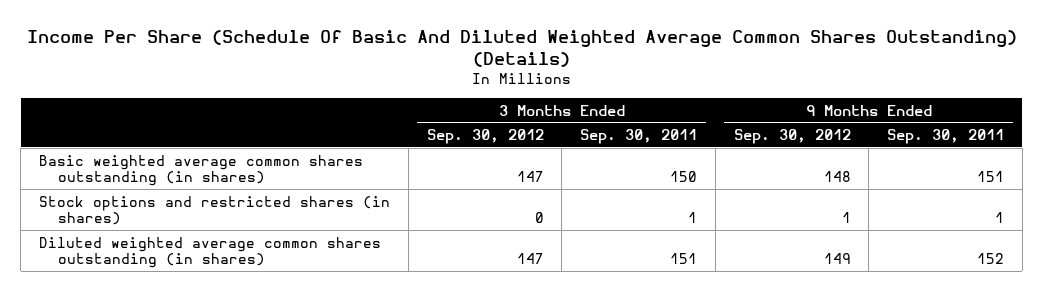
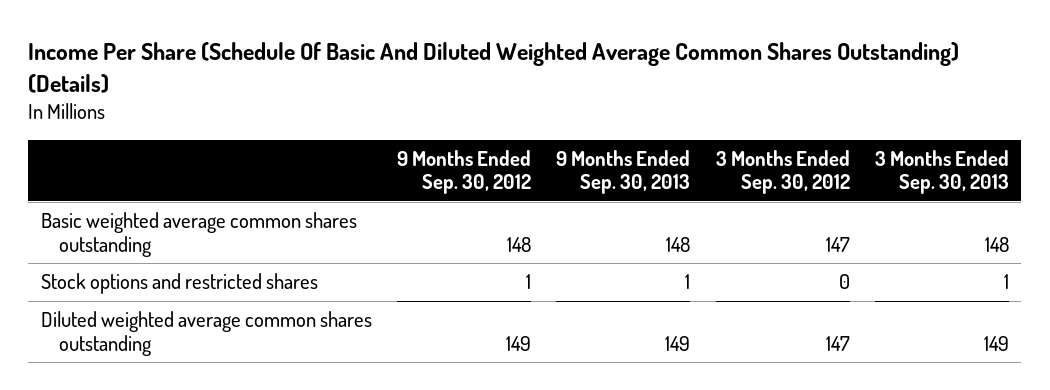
[580,129,698,145] Sep. 30, 2011 -> none
[887,129,1005,145] Sep. 30, 2011 -> none
none -> [556,149,691,195] 9 Months Ended Sep. 30, 2013
none -> [874,149,1009,195] 3 Months Ended Sep. 30, 2013
[39,154,364,186] Basic weighted average common shares outstanding (in shares) -> [41,212,358,257] Basic weighted average common shares outstanding
[39,195,391,225] Stock options and restricted shares (in shares) -> [41,273,319,295] Stock options and restricted shares
[39,236,382,268] Diluted weighted average common shares outstanding (in shares) -> [41,311,373,356] Diluted weighted average common shares outstanding

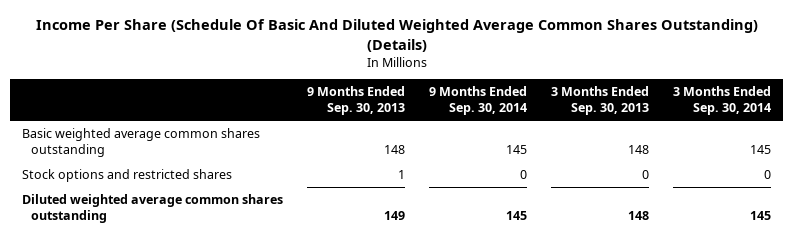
[397,149,532,195] 9 Months Ended Sep. 30, 2012 -> none
[715,149,850,195] 3 Months Ended Sep. 30, 2012 -> none
none -> [429,85,528,116] 9 Months Ended Sep. 30, 2014
none -> [672,85,771,116] 3 Months Ended Sep. 30, 2014
[1003,274,1009,290] 1 -> [641,169,649,179] 0
[983,335,1009,351] 149 -> [627,211,649,221] 148

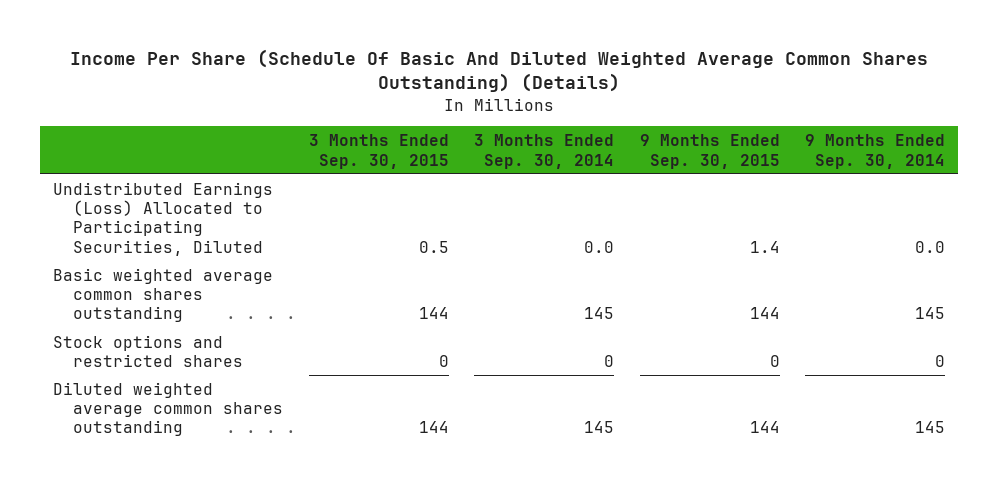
[307,85,406,116] 9 Months Ended Sep. 30, 2013 -> none
[550,85,649,116] 3 Months Ended Sep. 30, 2013 -> none
none -> [308,134,449,169] 3 Months Ended Sep. 30, 2015
none -> [639,134,780,169] 9 Months Ended Sep. 30, 2015
none -> [53,181,274,256] Undistributed Earnings (Loss) Allocated to Participating Securities, Diluted

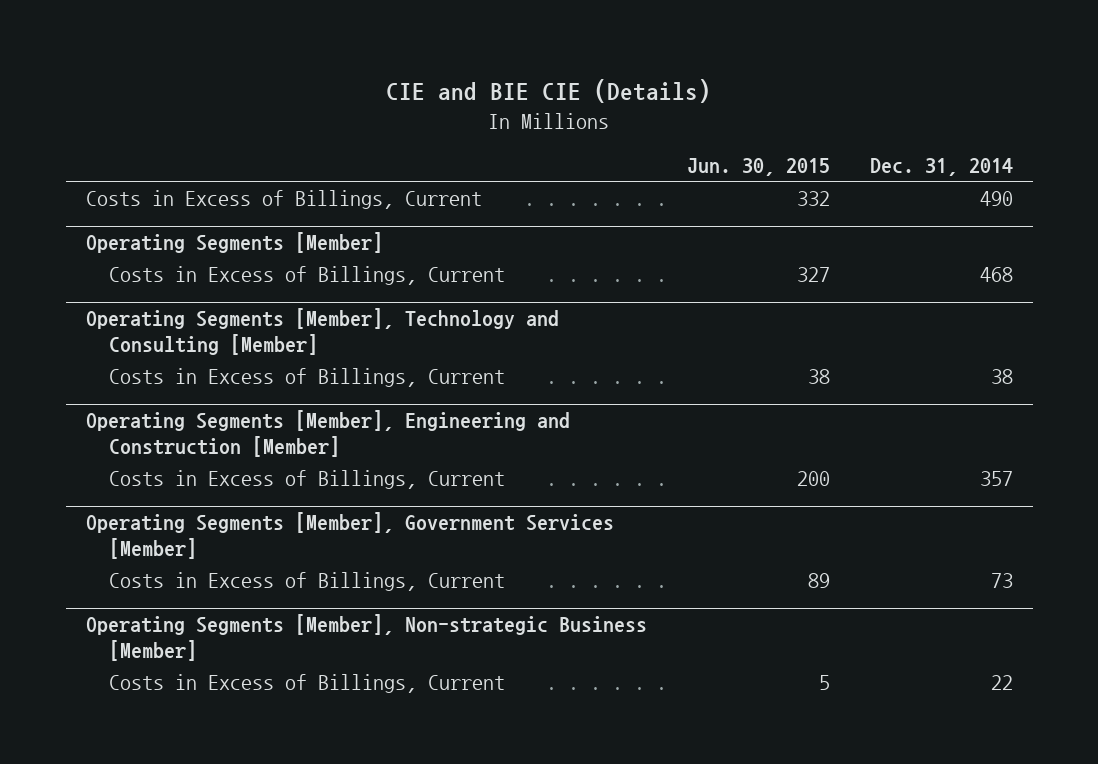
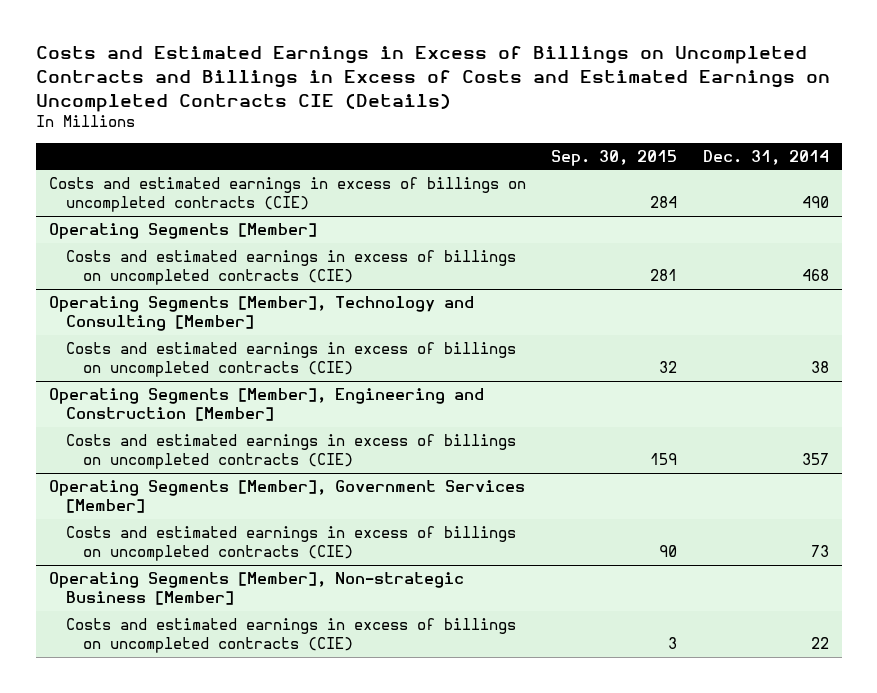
[386,78,712,103] CIE and BIE CIE (Details) -> [35,46,830,112] Costs and Estimated Earnings in Excess of Billings on Uncompleted Contracts and Billings in Excess of Costs and Estimated Earnings on Uncompleted Contracts CIE (Details)
[686,158,830,177] Jun. 30, 2015 -> none
none -> [551,149,678,166] Sep. 30, 2015
[85,189,482,209] Costs in Excess of Billings, Current -> [48,177,526,213] Costs and estimated earnings in excess of billings on uncompleted contracts (CIE)
[108,265,505,285] Costs in Excess of Billings, Current -> [65,250,516,286] Costs and estimated earnings in excess of billings on uncompleted contracts (CIE)
[108,367,505,387] Costs in Excess of Billings, Current -> [65,342,516,378] Costs and estimated earnings in excess of billings on uncompleted contracts (CIE)
[108,469,505,489] Costs in Excess of Billings, Current -> [65,434,516,470] Costs and estimated earnings in excess of billings on uncompleted contracts (CIE)
[108,571,505,591] Costs in Excess of Billings, Current -> [65,526,516,562] Costs and estimated earnings in excess of billings on uncompleted contracts (CIE)
[108,673,505,693] Costs in Excess of Billings, Current -> [65,618,516,654] Costs and estimated earnings in excess of billings on uncompleted contracts (CIE)

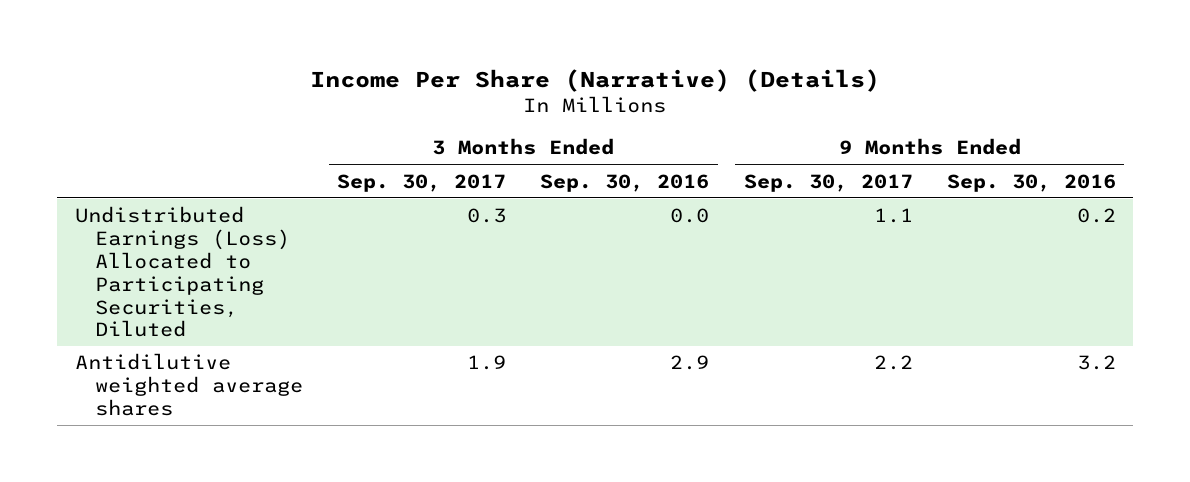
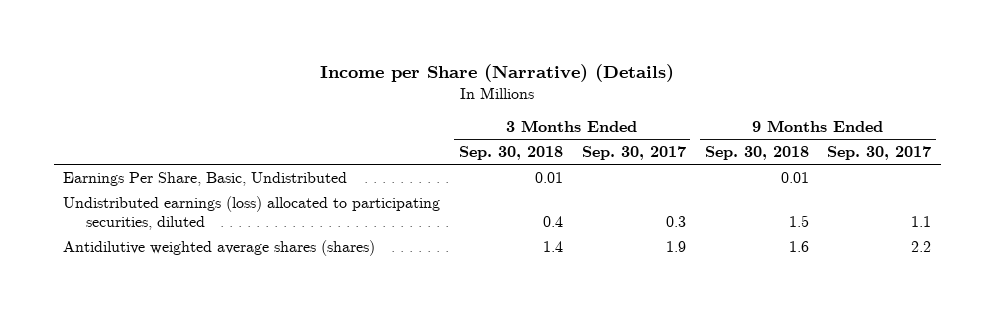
[310,68,881,92] Income Per Share (Narrative) (Details) -> [320,63,675,82] Income per Share (Narrative) (Details)
[540,173,710,192] Sep. 30, 2016 -> none
[946,173,1116,192] Sep. 30, 2016 -> none
none -> [458,146,563,161] Sep. 30, 2018
none -> [704,146,809,161] Sep. 30, 2018
none -> [62,171,347,186] Earnings Per Share, Basic, Undistributed
[74,206,291,338] Undistributed Earnings (Loss) Allocated to Participating Securities, Diluted -> [62,195,440,231] Undistributed earnings (loss) allocated to participating securities, diluted
[74,353,304,416] Antidilutive weighted average shares -> [62,239,375,256] Antidilutive weighted average shares (shares)

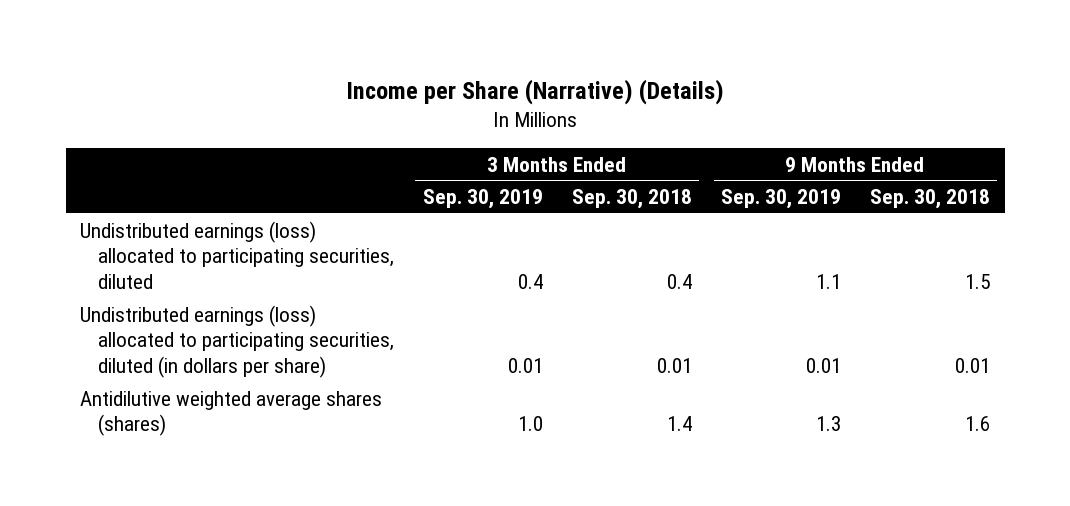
[581,146,686,161] Sep. 30, 2017 -> none
[827,146,932,161] Sep. 30, 2017 -> none
none -> [422,188,543,209] Sep. 30, 2019
none -> [720,188,841,209] Sep. 30, 2019
[62,171,347,186] Earnings Per Share, Basic, Undistributed -> none
none -> [80,304,394,379] Undistributed earnings (loss) allocated to participating securities, diluted (in dollars per share)

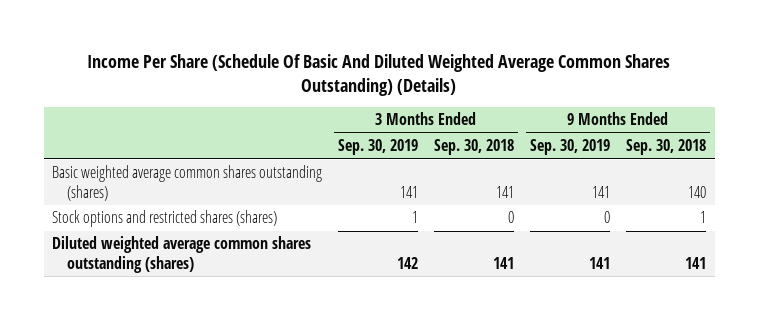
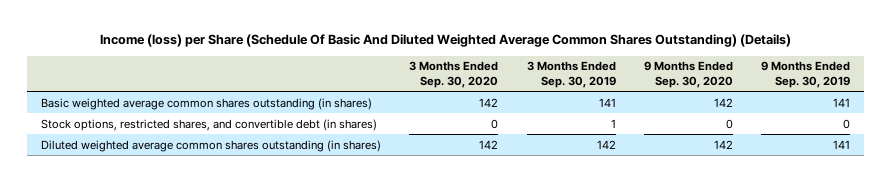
[87,53,671,96] Income Per Share (Schedule Of Basic And Diluted Weighted Average Common Shares Outstanding) (Details) -> [99,34,791,48] Income (loss) per Share (Schedule Of Basic And Diluted Weighted Average Common Shares Outstanding) (Details)
[434,139,515,156] Sep. 30, 2018 -> none
[626,139,707,156] Sep. 30, 2018 -> none
none -> [409,61,499,88] 3 Months Ended Sep. 30, 2020
none -> [643,61,733,88] 9 Months Ended Sep. 30, 2020
[52,165,323,201] Basic weighted average common shares outstanding (shares) -> [41,97,373,110] Basic weighted average common shares outstanding (in shares)
[52,210,278,228] Stock options and restricted shares (shares) -> [41,118,378,131] Stock options, restricted shares, and convertible debt (in shares)
[52,236,312,273] Diluted weighted average common shares outstanding (shares) -> [41,139,382,152] Diluted weighted average common shares outstanding (in shares)

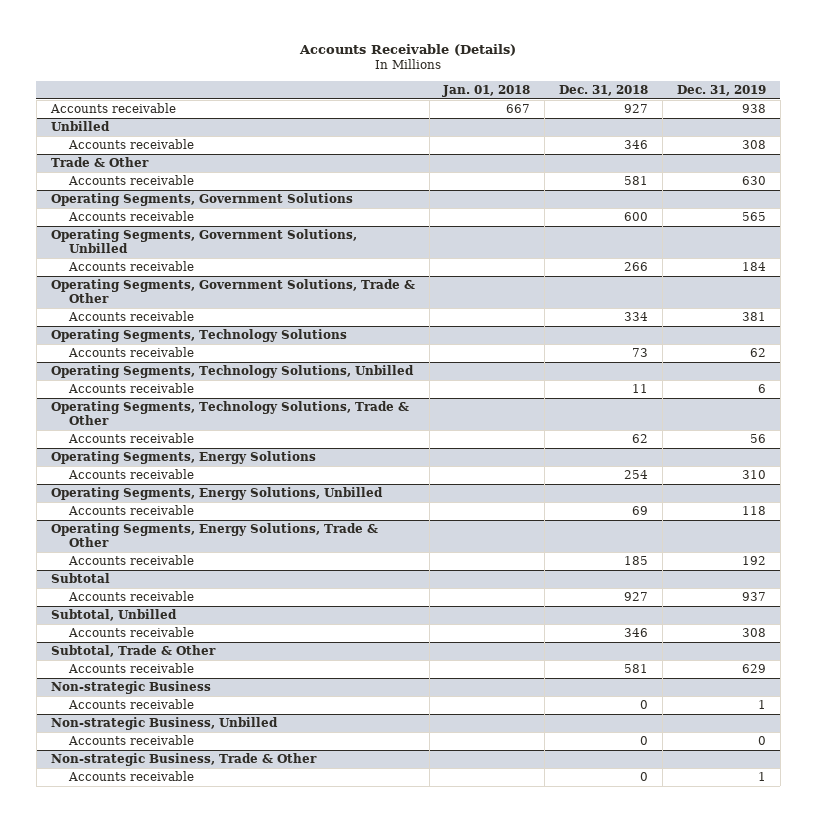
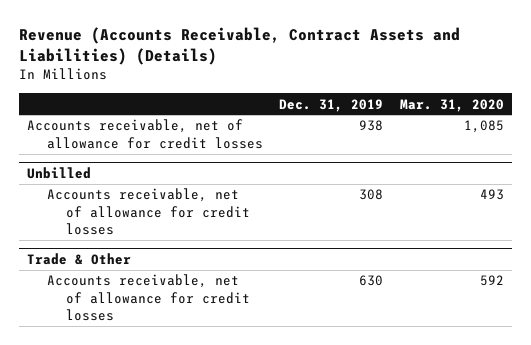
[299,43,517,56] Accounts Receivable (Details) -> [18,26,460,66] Revenue (Accounts Receivable, Contract Assets and Liabilities) (Details)
[442,84,531,97] Jan. 01, 2018 -> none
[559,84,649,96] Dec. 31, 2018 -> none
none -> [399,98,504,112] Mar. 31, 2020
[49,103,176,114] Accounts receivable -> [27,119,263,149] Accounts receivable, net of allowance for credit losses
[67,139,194,150] Accounts receivable -> [46,188,251,235] Accounts receivable, net of allowance for credit losses
[50,193,353,207] Operating Segments, Government Solutions -> none
[67,211,194,222] Accounts receivable -> none
[50,229,357,254] Operating Segments, Government Solutions, Unbilled -> none
[67,261,194,272] Accounts receivable -> none
[50,279,415,304] Operating Segments, Government Solutions, Trade & Other -> none
[67,311,194,322] Accounts receivable -> none
[50,329,347,343] Operating Segments, Technology Solutions -> none
[67,347,194,358] Accounts receivable -> none
[50,365,414,379] Operating Segments, Technology Solutions, Unbilled -> none
[67,383,194,394] Accounts receivable -> none
[50,401,409,426] Operating Segments, Technology Solutions, Trade & Other -> none
[67,433,194,444] Accounts receivable -> none
[50,451,316,465] Operating Segments, Energy Solutions -> none
[67,469,194,480] Accounts receivable -> none
[50,487,383,501] Operating Segments, Energy Solutions, Unbilled -> none
[67,505,194,516] Accounts receivable -> none
[50,523,378,548] Operating Segments, Energy Solutions, Trade & Other -> none
[67,555,194,566] Accounts receivable -> none
[50,573,110,584] Subtotal -> none
[67,591,194,602] Accounts receivable -> none
[50,609,177,622] Subtotal, Unbilled -> none
[67,627,194,638] Accounts receivable -> none
[50,645,216,658] Subtotal, Trade & Other -> none
[67,663,194,674] Accounts receivable -> none
[50,681,211,695] Non-strategic Business -> none
[67,699,194,710] Accounts receivable -> none
[50,717,278,731] Non-strategic Business, Unbilled -> none
[67,735,194,746] Accounts receivable -> none
[50,753,317,767] Non-strategic Business, Trade & Other -> none
[67,771,194,782] Accounts receivable -> none
[67,175,194,186] Accounts receivable -> [46,274,251,321] Accounts receivable, net of allowance for credit losses

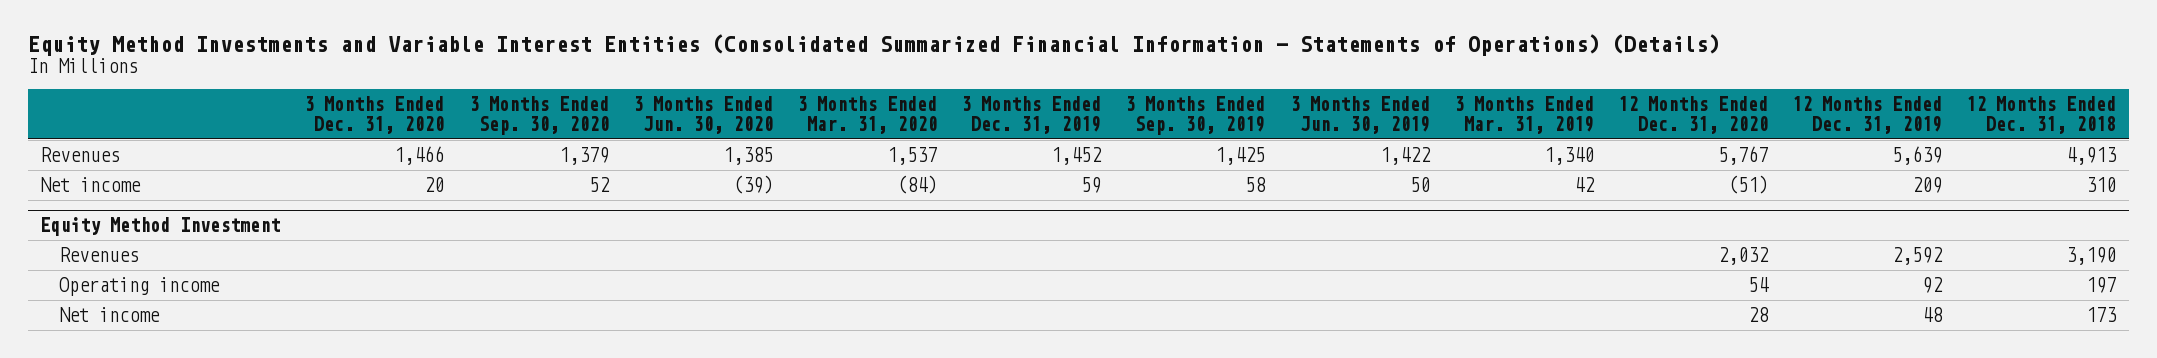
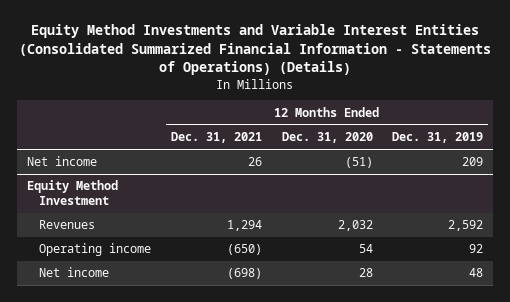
[304,95,445,134] 3 Months Ended Dec. 31, 2020 -> none
[468,95,609,135] 3 Months Ended Sep. 30, 2020 -> none
[632,95,773,134] 3 Months Ended Jun. 30, 2020 -> none
[797,95,938,134] 3 Months Ended Mar. 31, 2020 -> none
[961,95,1102,134] 3 Months Ended Dec. 31, 2019 -> none
[1125,95,1266,135] 3 Months Ended Sep. 30, 2019 -> none
[1289,95,1430,134] 3 Months Ended Jun. 30, 2019 -> none
[1453,95,1594,134] 3 Months Ended Mar. 31, 2019 -> none
[1966,95,2117,134] 12 Months Ended Dec. 31, 2018 -> none
none -> [170,132,262,144] Dec. 31, 2021
[40,147,121,163] Revenues -> none

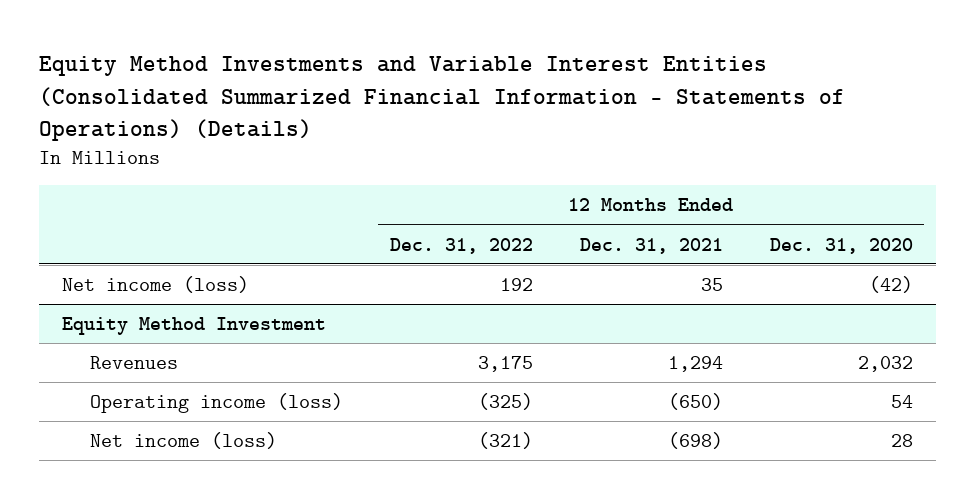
[392,132,484,144] Dec. 31, 2019 -> none
none -> [389,237,533,254] Dec. 31, 2022
[26,156,97,167] Net income -> [62,275,250,293] Net income (loss)
[247,157,262,167] 26 -> [700,277,723,291] 35
[344,157,373,169] (51) -> [868,275,913,293] (42)
[38,243,151,257] Operating income -> [89,392,343,413] Operating income (loss)
[38,267,109,278] Net income -> [89,431,277,449] Net income (loss)

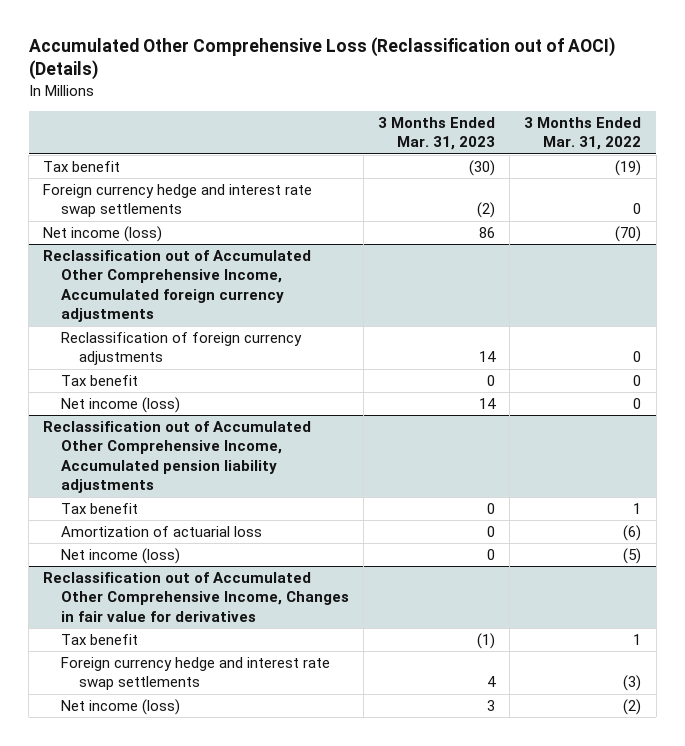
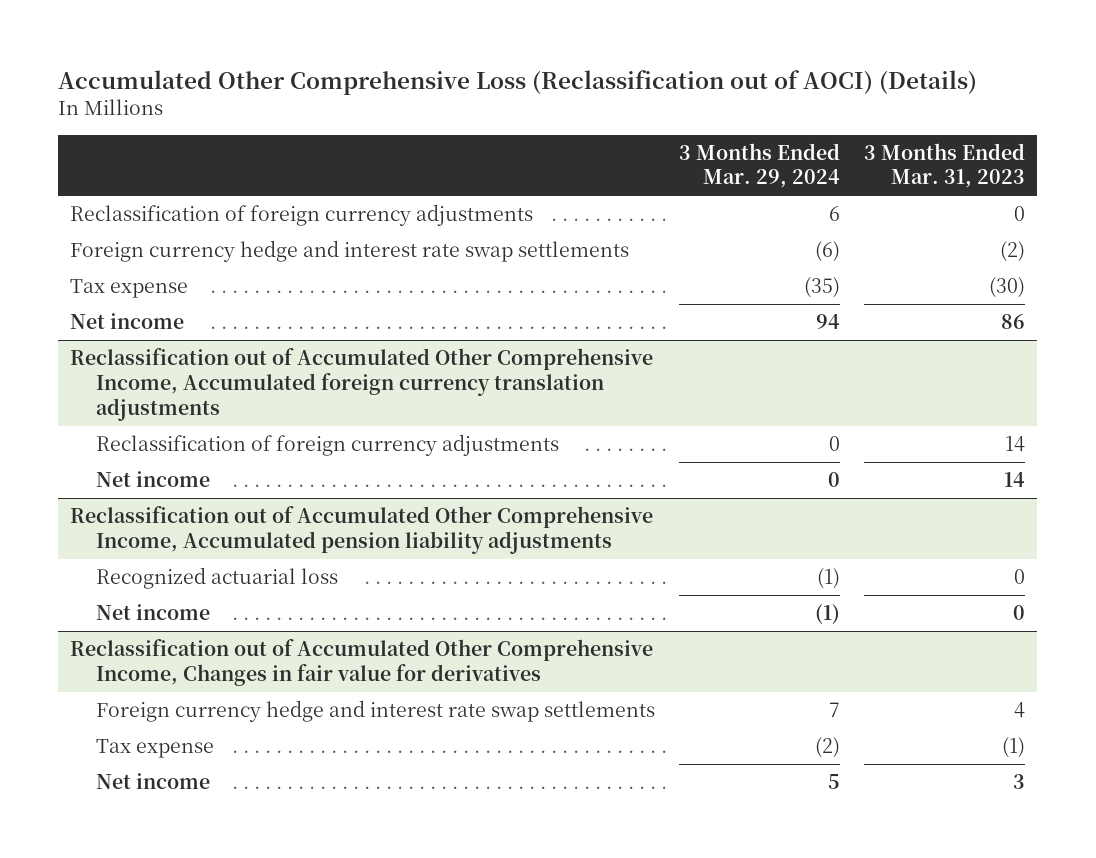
[524,116,642,151] 3 Months Ended Mar. 31, 2022 -> none
none -> [679,142,841,189] 3 Months Ended Mar. 29, 2024
[43,161,121,173] Tax benefit -> none
none -> [70,204,534,227] Reclassification of foreign currency adjustments
none -> [70,279,189,299] Tax expense
[43,226,163,243] Net income (loss) -> [70,313,185,330] Net income
[43,250,312,323] Reclassification out of Accumulated Other Comprehensive Income, Accumulated foreign currency adjustments -> [70,348,654,421] Reclassification out of Accumulated Other Comprehensive Income, Accumulated foreign currency translation adjustments
[61,375,139,387] Tax benefit -> none
[61,397,181,414] Net income (loss) -> [96,471,211,488] Net income
[61,503,139,515] Tax benefit -> none
[61,526,263,538] Amortization of actuarial loss -> none
none -> [96,567,339,590] Recognized actuarial loss
[61,548,181,565] Net income (loss) -> [96,604,211,621] Net income
[61,634,139,646] Tax benefit -> none
none -> [96,739,215,759] Tax expense
[61,699,181,716] Net income (loss) -> [96,773,211,790] Net income

